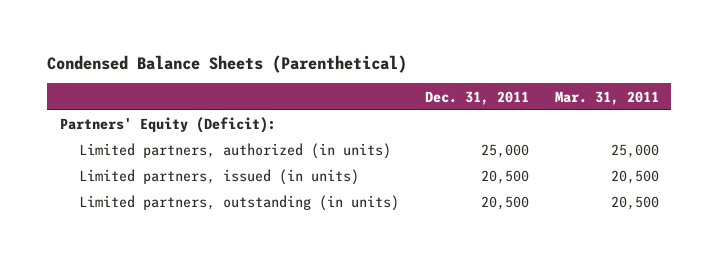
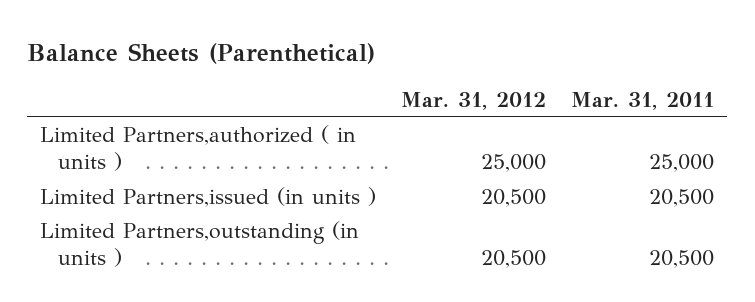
[46,55,407,74] Condensed Balance Sheets (Parenthetical) -> [27,42,376,64] Balance Sheets (Parenthetical)
[424,90,529,105] Dec. 31, 2011 -> none
none -> [401,91,547,110] Mar. 31, 2012
[59,117,276,134] Partners' Equity (Deficit): -> none
[79,143,392,160] Limited partners, authorized (in units) -> [40,124,357,172] Limited Partners,authorized ( in units )
[79,169,360,186] Limited partners, issued (in units) -> [40,186,377,207] Limited Partners,issued (in units )
[79,195,400,212] Limited partners, outstanding (in units) -> [40,220,360,268] Limited Partners,outstanding (in units )

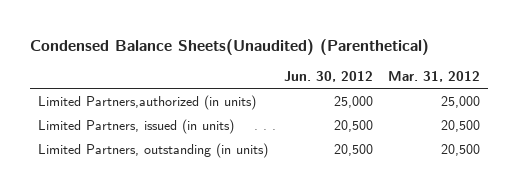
[27,42,376,64] Balance Sheets (Parenthetical) -> [30,38,430,55] Condensed Balance Sheets(Unaudited) (Parenthetical)
[571,91,715,110] Mar. 31, 2011 -> none
none -> [283,70,373,82] Jun. 30, 2012
[40,124,357,172] Limited Partners,authorized ( in units ) -> [38,94,257,110] Limited Partners,authorized (in units)
[40,186,377,207] Limited Partners,issued (in units ) -> [38,118,235,134] Limited Partners, issued (in units)
[40,220,360,268] Limited Partners,outstanding (in units ) -> [38,142,269,158] Limited Partners, outstanding (in units)

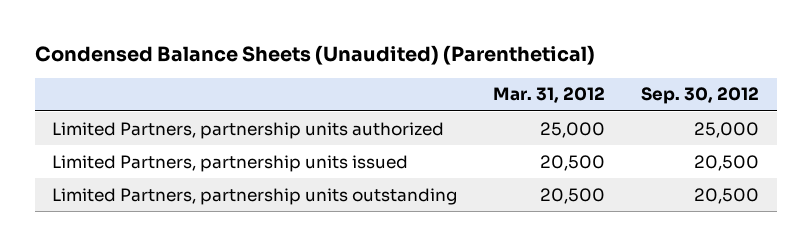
[30,38,430,55] Condensed Balance Sheets(Unaudited) (Parenthetical) -> [34,44,595,65] Condensed Balance Sheets (Unaudited) (Parenthetical)
[283,70,373,82] Jun. 30, 2012 -> none
none -> [640,87,759,105] Sep. 30, 2012
[38,94,257,110] Limited Partners,authorized (in units) -> [52,121,445,139] Limited Partners, partnership units authorized
[38,118,235,134] Limited Partners, issued (in units) -> [52,154,409,172] Limited Partners, partnership units issued
[38,142,269,158] Limited Partners, outstanding (in units) -> [52,187,458,205] Limited Partners, partnership units outstanding

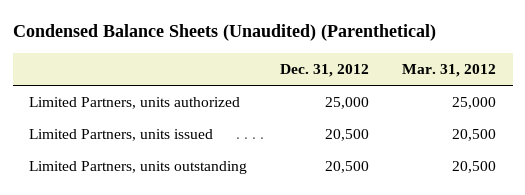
[640,87,759,105] Sep. 30, 2012 -> none
none -> [280,64,370,78] Dec. 31, 2012
[52,121,445,139] Limited Partners, partnership units authorized -> [29,97,241,110] Limited Partners, units authorized
[52,154,409,172] Limited Partners, partnership units issued -> [29,129,214,142] Limited Partners, units issued
[52,187,458,205] Limited Partners, partnership units outstanding -> [29,161,248,175] Limited Partners, units outstanding

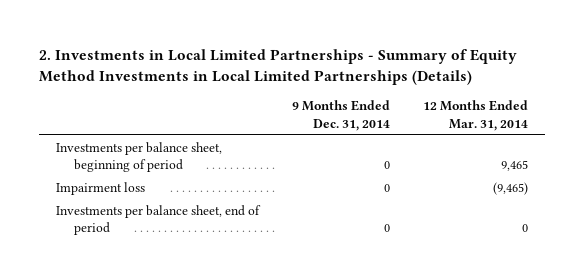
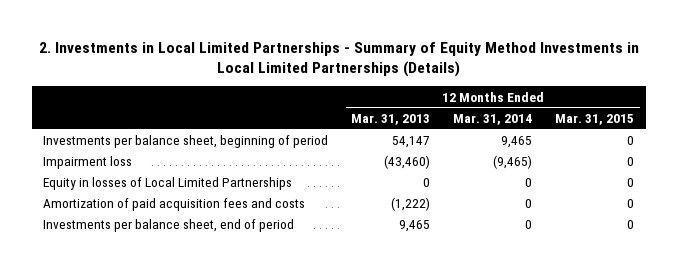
[292,100,391,131] 9 Months Ended Dec. 31, 2014 -> none
none -> [351,114,431,126] Mar. 31, 2013
none -> [555,114,635,126] Mar. 31, 2015
none -> [43,177,293,191] Equity in losses of Local Limited Partnerships
none -> [43,198,306,212] Amortization of paid acquisition fees and costs

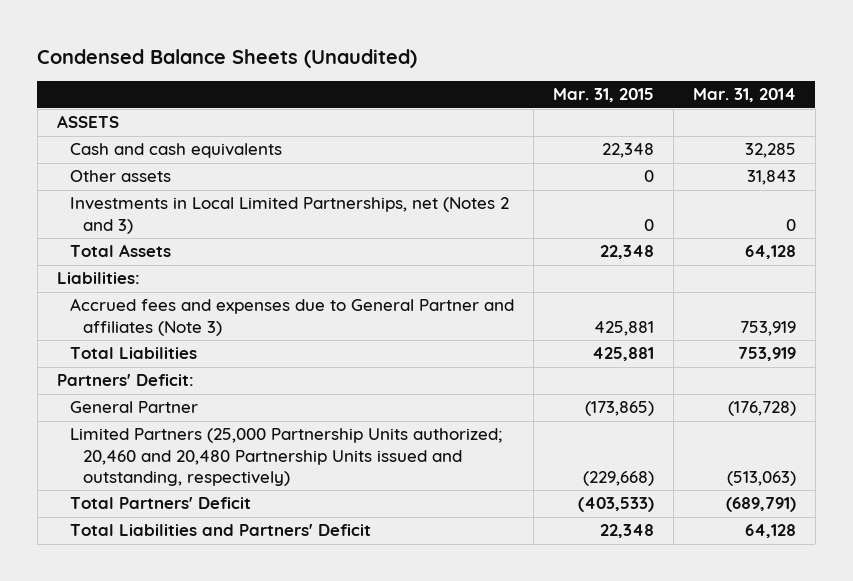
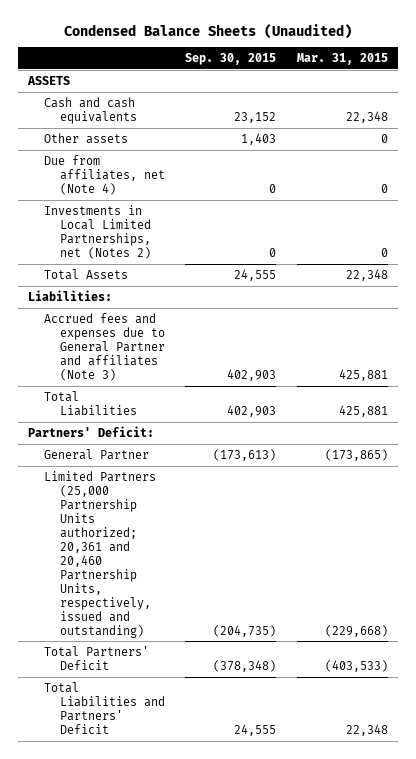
[692,88,796,103] Mar. 31, 2014 -> none
none -> [185,52,277,65] Sep. 30, 2015
none -> [43,154,165,195] Due from affiliates, net (Note 4)
[69,197,509,234] Investments in Local Limited Partnerships, net (Notes 2 and 3) -> [43,204,151,259] Investments in Local Limited Partnerships, net (Notes 2)
[69,428,502,486] Limited Partners (25,000 Partnership Units authorized; 20,460 and 20,480 Partnership Units issued and outstanding, respectively) -> [43,470,156,638] Limited Partners (25,000 Partnership Units authorized; 20,361 and 20,460 Partnership Units, respectively, issued and outstanding)

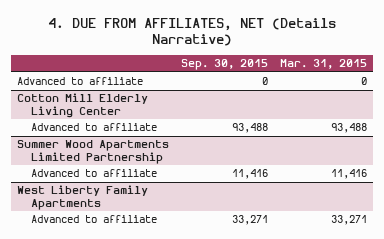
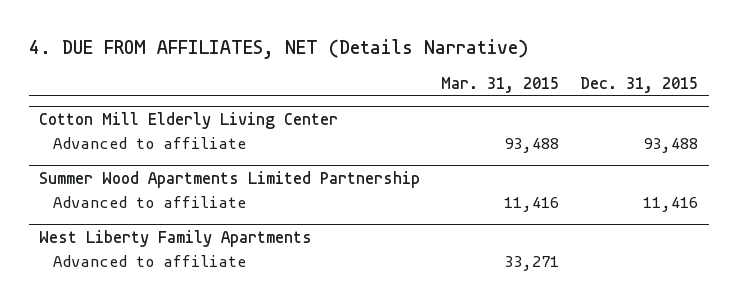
[180,59,268,71] Sep. 30, 2015 -> none
none -> [580,76,699,93] Dec. 31, 2015
[16,77,143,86] Advanced to affiliate -> none

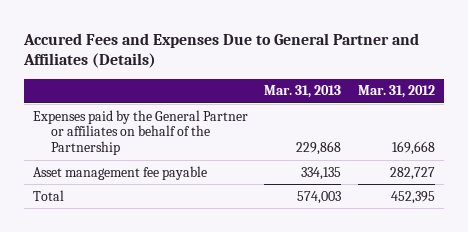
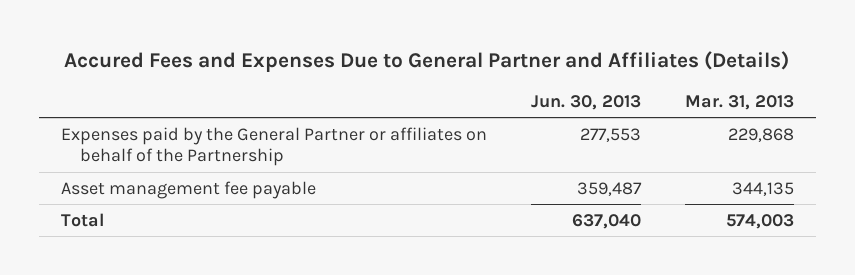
[358,85,436,99] Mar. 31, 2012 -> none
none -> [530,95,641,111] Jun. 30, 2013
[301,166,342,180] 334,135 -> [731,181,794,196] 344,135

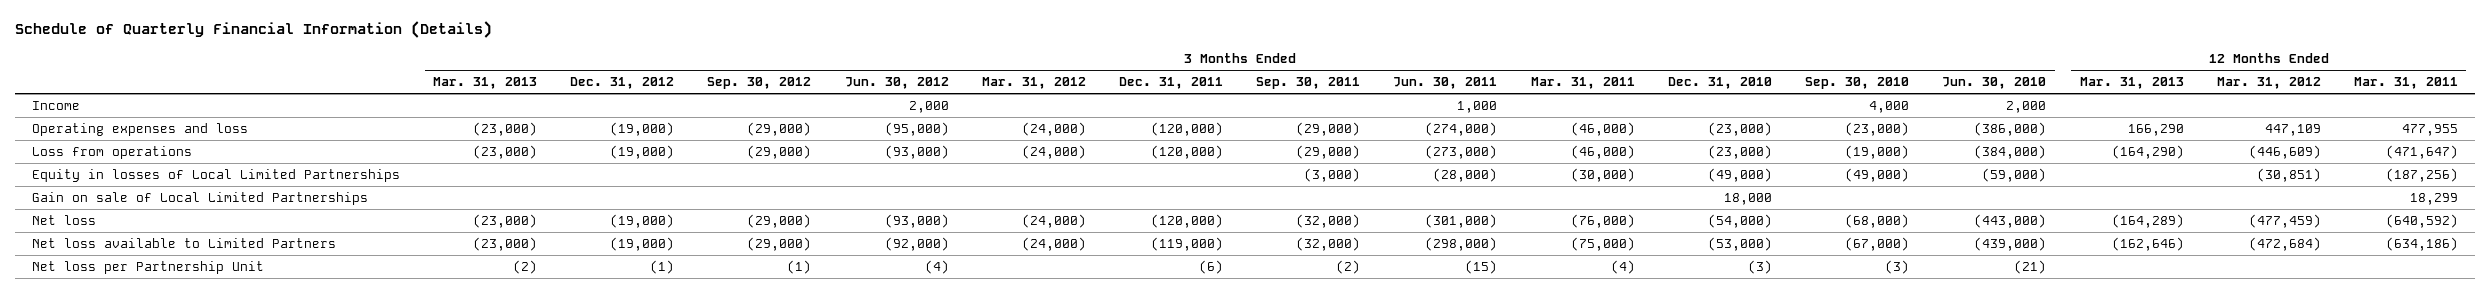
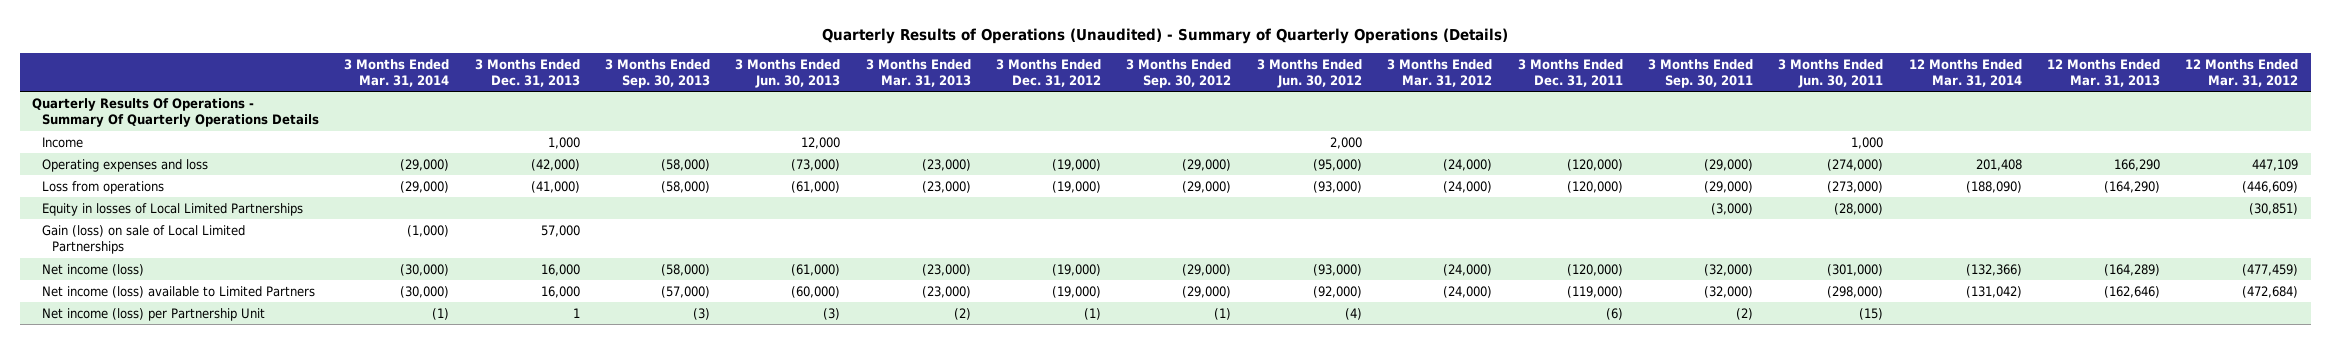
[15,21,493,39] Schedule of Quarterly Financial Information (Details) -> [822,27,1509,44] Quarterly Results of Operations (Unaudited) - Summary of Quarterly Operations (Details)
[1530,77,1635,90] Mar. 31, 2011 -> none
[1667,77,1772,90] Dec. 31, 2010 -> none
[1805,77,1910,90] Sep. 30, 2010 -> none
[1942,77,2047,90] Jun. 30, 2010 -> none
[2353,77,2458,90] Mar. 31, 2011 -> none
none -> [344,58,450,87] 3 Months Ended Mar. 31, 2014
none -> [474,58,580,87] 3 Months Ended Dec. 31, 2013
none -> [605,58,711,88] 3 Months Ended Sep. 30, 2013
none -> [735,58,841,88] 3 Months Ended Jun. 30, 2013
none -> [1908,58,2022,87] 12 Months Ended Mar. 31, 2014
none -> [32,97,319,128] Quarterly Results Of Operations - Summary Of Quarterly Operations Details
[31,191,368,205] Gain on sale of Local Limited Partnerships -> [41,224,245,255] Gain (loss) on sale of Local Limited Partnerships
[31,214,96,225] Net loss -> [41,263,144,276] Net income (loss)
[31,237,336,248] Net loss available to Limited Partners -> [41,285,315,298] Net income (loss) available to Limited Partners
[31,260,264,274] Net loss per Partnership Unit -> [41,307,265,321] Net income (loss) per Partnership Unit

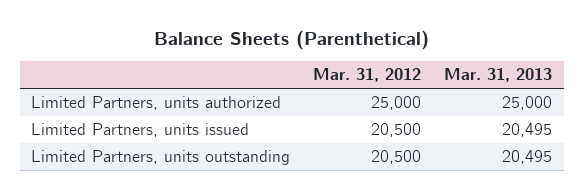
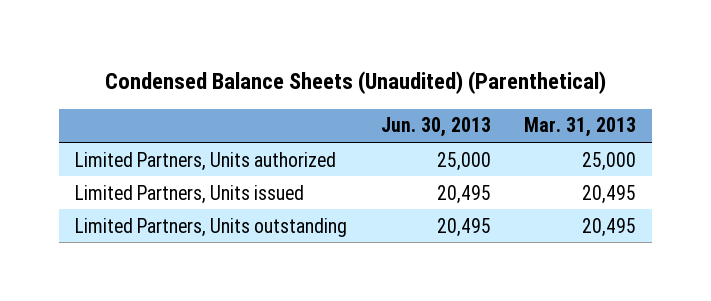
[153,29,429,50] Balance Sheets (Parenthetical) -> [104,71,606,95] Condensed Balance Sheets (Unaudited) (Parenthetical)
[313,68,422,83] Mar. 31, 2012 -> none
none -> [380,117,491,138] Jun. 30, 2013
[31,96,282,111] Limited Partners, units authorized -> [75,151,337,171] Limited Partners, Units authorized
[31,123,250,138] Limited Partners, units issued -> [75,184,305,204] Limited Partners, Units issued
[31,150,291,166] Limited Partners, units outstanding -> [75,217,348,237] Limited Partners, Units outstanding

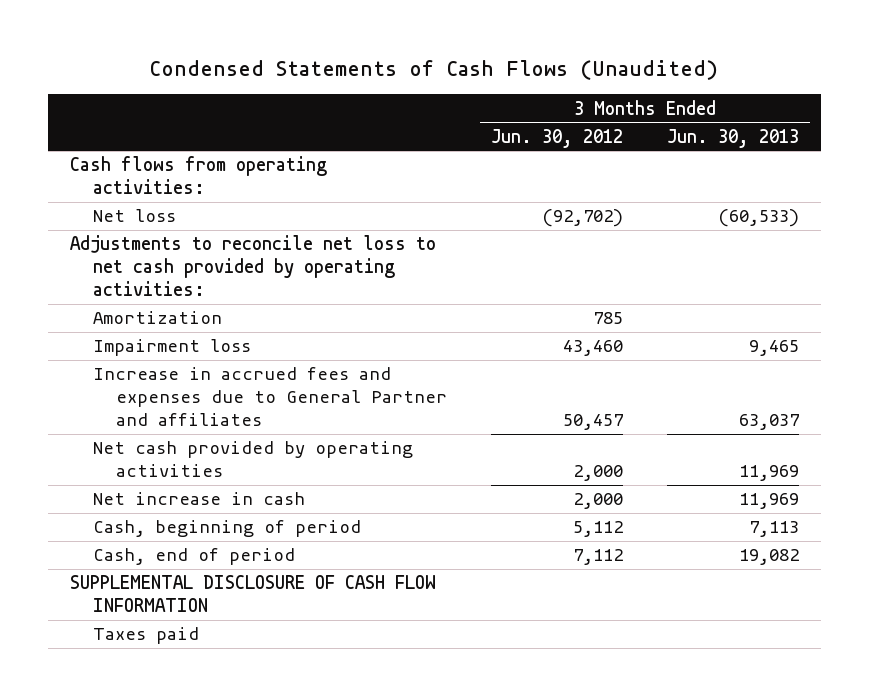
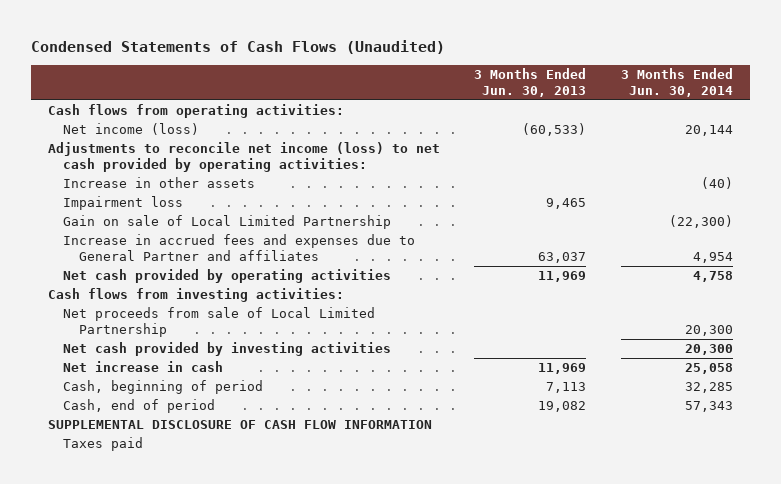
[490,128,623,148] Jun. 30, 2012 -> none
none -> [620,68,733,97] 3 Months Ended Jun. 30, 2014
[92,311,222,325] Amortization -> none
[92,209,176,223] Net loss -> [63,123,200,136] Net income (loss)
[69,235,436,297] Adjustments to reconcile net loss to net cash provided by operating activities: -> [48,142,441,173] Adjustments to reconcile net income (loss) to net cash provided by operating activities:
none -> [63,177,256,189] Increase in other assets
none -> [63,215,392,230] Gain on sale of Local Limited Partnership
none -> [48,288,345,303] Cash flows from investing activities:
none -> [63,307,376,338] Net proceeds from sale of Local Limited Partnership
none -> [63,342,392,357] Net cash provided by investing activities

